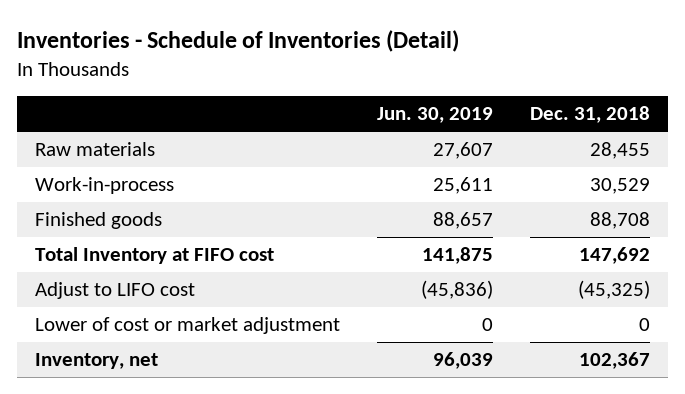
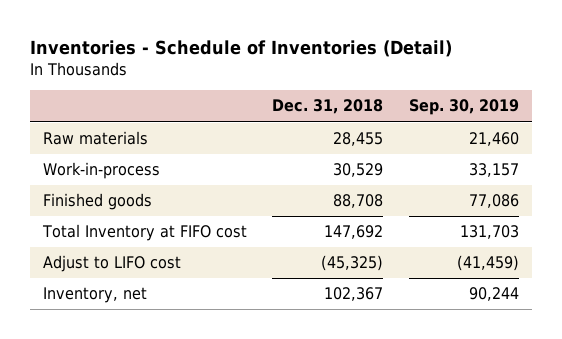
[376,107,493,124] Jun. 30, 2019 -> none
none -> [408,99,519,116] Sep. 30, 2019
[35,317,341,335] Lower of cost or market adjustment -> none

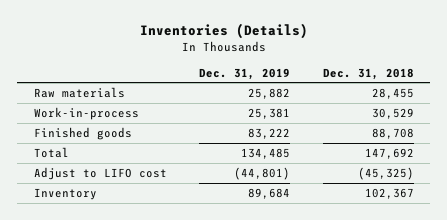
[29,39,452,57] Inventories - Schedule of Inventories (Detail) -> [139,23,308,40] Inventories (Details)
[408,99,519,116] Sep. 30, 2019 -> none
none -> [199,67,291,80] Dec. 31, 2019
[41,224,247,242] Total Inventory at FIFO cost -> [33,146,69,158] Total
[42,287,147,304] Inventory, net -> [33,187,97,200] Inventory

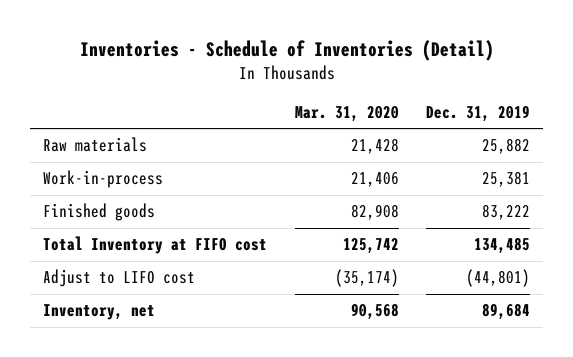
[139,23,308,40] Inventories (Details) -> [79,40,494,62] Inventories - Schedule of Inventories (Detail)
[322,67,414,80] Dec. 31, 2018 -> none
none -> [294,105,399,122] Mar. 31, 2020
[33,146,69,158] Total -> [43,236,268,255] Total Inventory at FIFO cost
[33,187,97,200] Inventory -> [43,304,156,321] Inventory, net

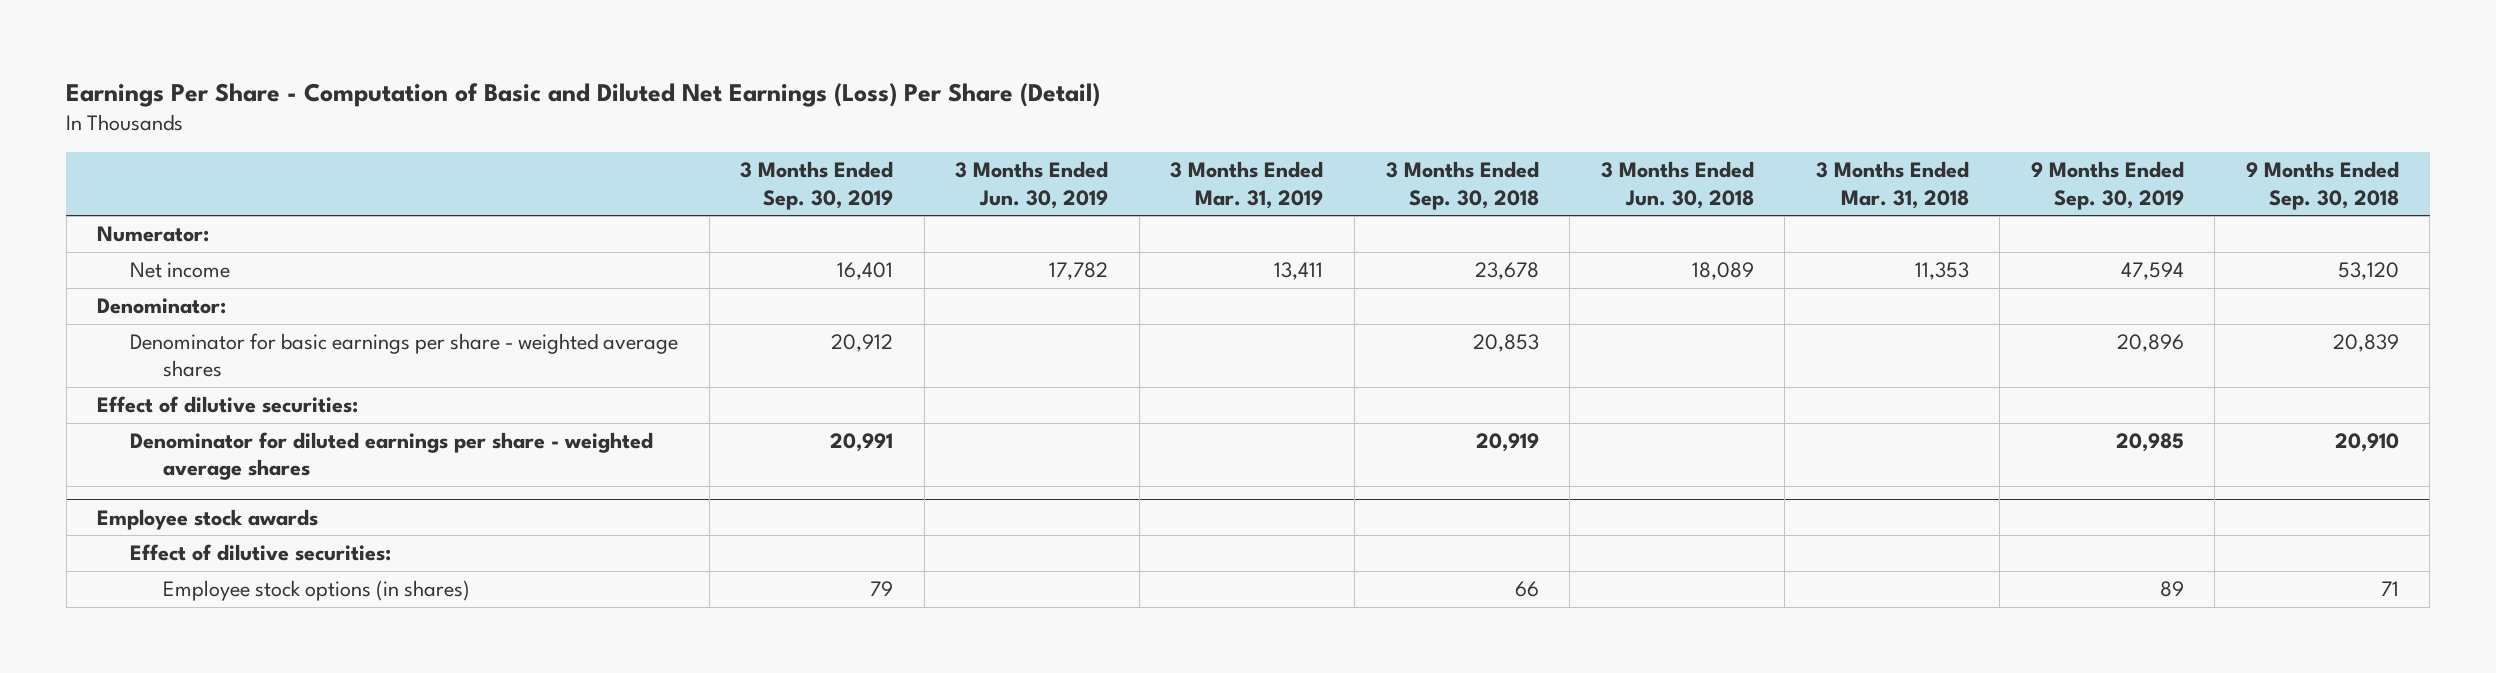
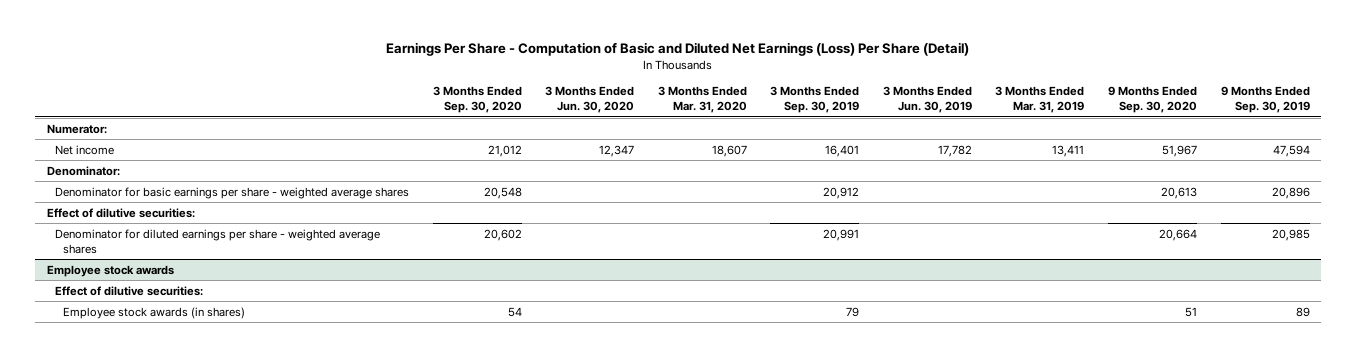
[1385,161,1539,210] 3 Months Ended Sep. 30, 2018 -> none
[1600,161,1754,209] 3 Months Ended Jun. 30, 2018 -> none
[1815,161,1969,209] 3 Months Ended Mar. 31, 2018 -> none
[2245,161,2399,210] 9 Months Ended Sep. 30, 2018 -> none
none -> [432,86,522,114] 3 Months Ended Sep. 30, 2020
none -> [545,86,635,114] 3 Months Ended Jun. 30, 2020
none -> [657,86,747,114] 3 Months Ended Mar. 31, 2020
none -> [1108,86,1198,114] 9 Months Ended Sep. 30, 2020
[163,580,471,602] Employee stock options (in shares) -> [63,306,246,319] Employee stock awards (in shares)

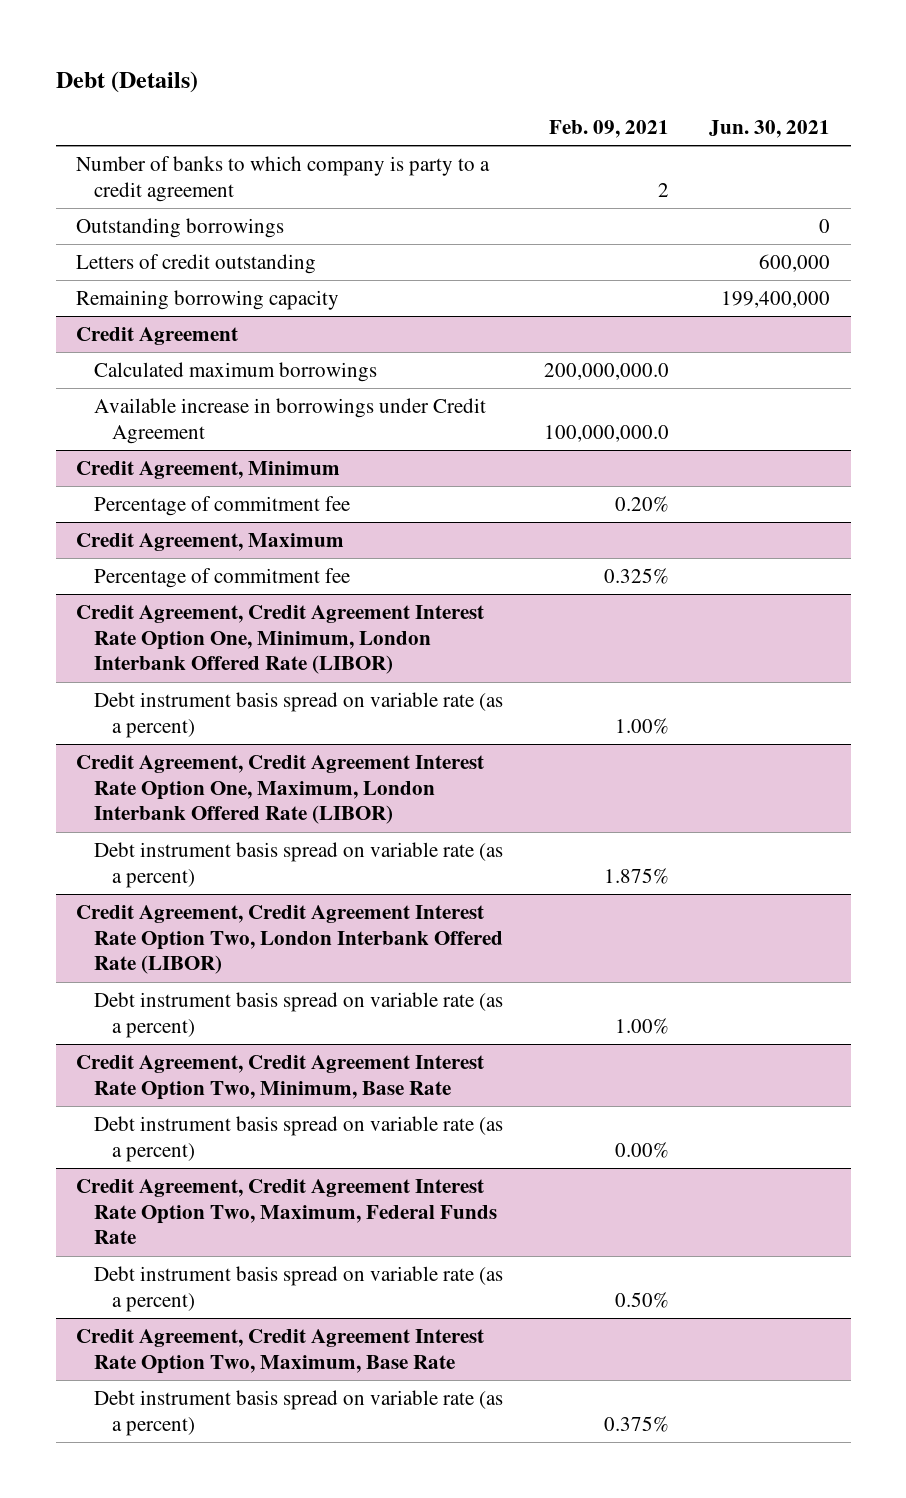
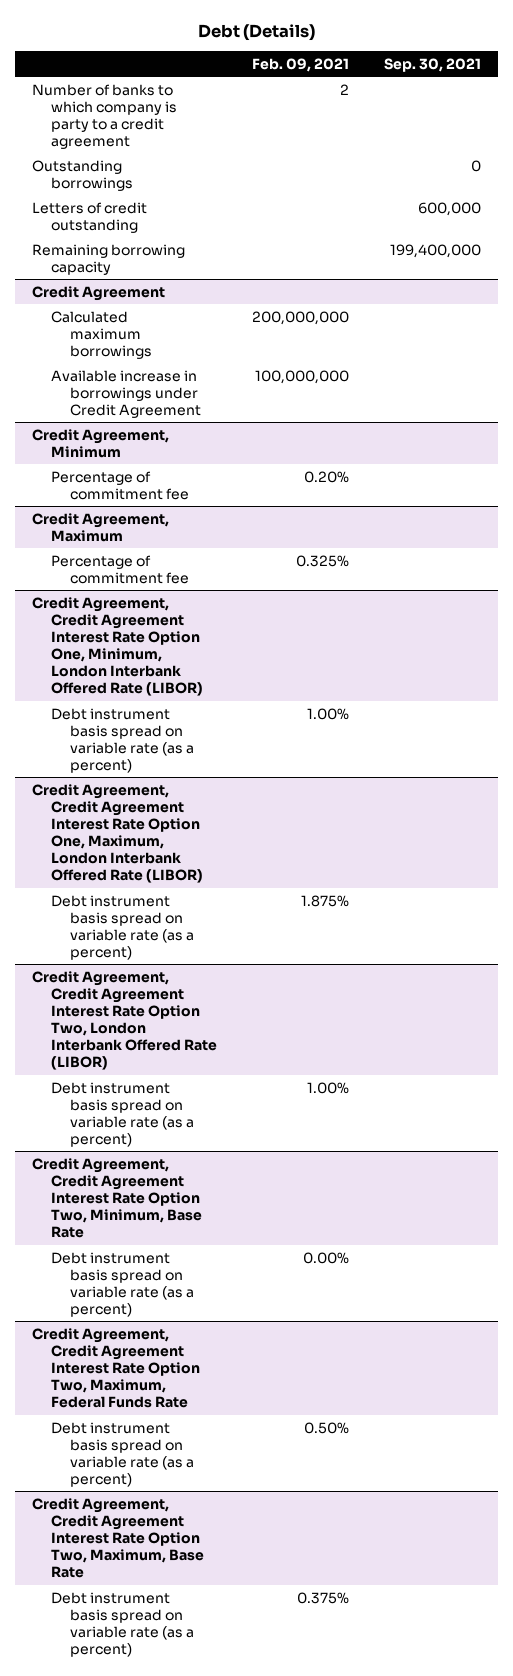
[709,119,831,138] Jun. 30, 2021 -> none
none -> [383,58,481,73] Sep. 30, 2021
[543,362,669,380] 200,000,000.0 -> [251,310,349,325] 200,000,000
[543,424,669,442] 100,000,000.0 -> [254,369,349,384] 100,000,000

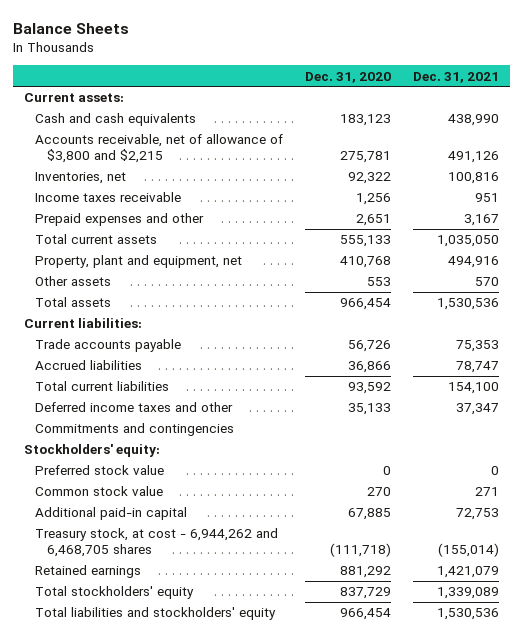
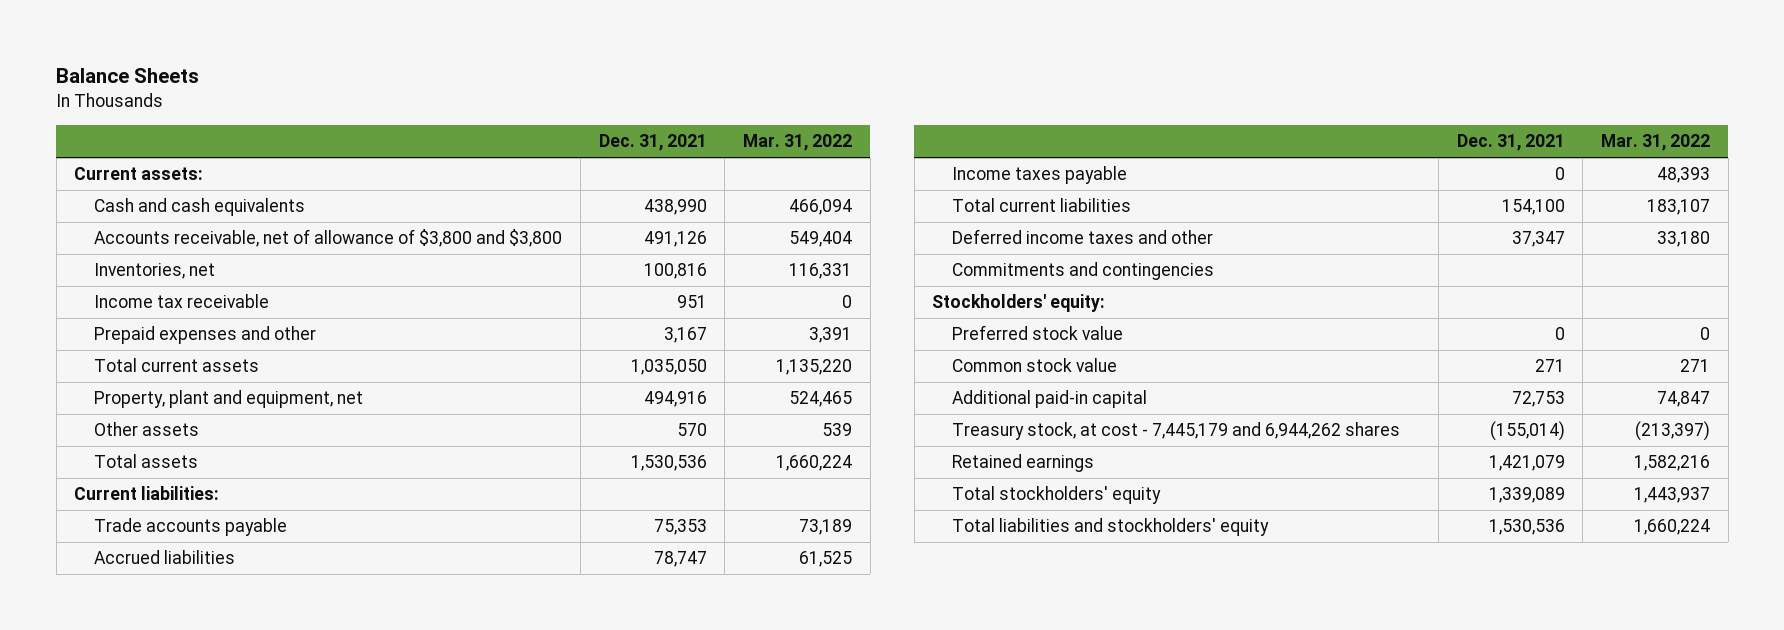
[305,71,392,83] Dec. 31, 2020 -> none
none -> [742,134,852,152] Mar. 31, 2022
[35,134,284,164] Accounts receivable, net of allowance of $3,800 and $2,215 -> [94,229,563,248] Accounts receivable, net of allowance of $3,800 and $3,800
[35,192,182,203] Income taxes receivable -> [94,294,270,309] Income tax receivable
none -> [952,166,1128,185] Income taxes payable
[35,528,279,558] Treasury stock, at cost - 6,944,262 and 6,468,705 shares -> [952,422,1401,441] Treasury stock, at cost - 7,445,179 and 6,944,262 shares

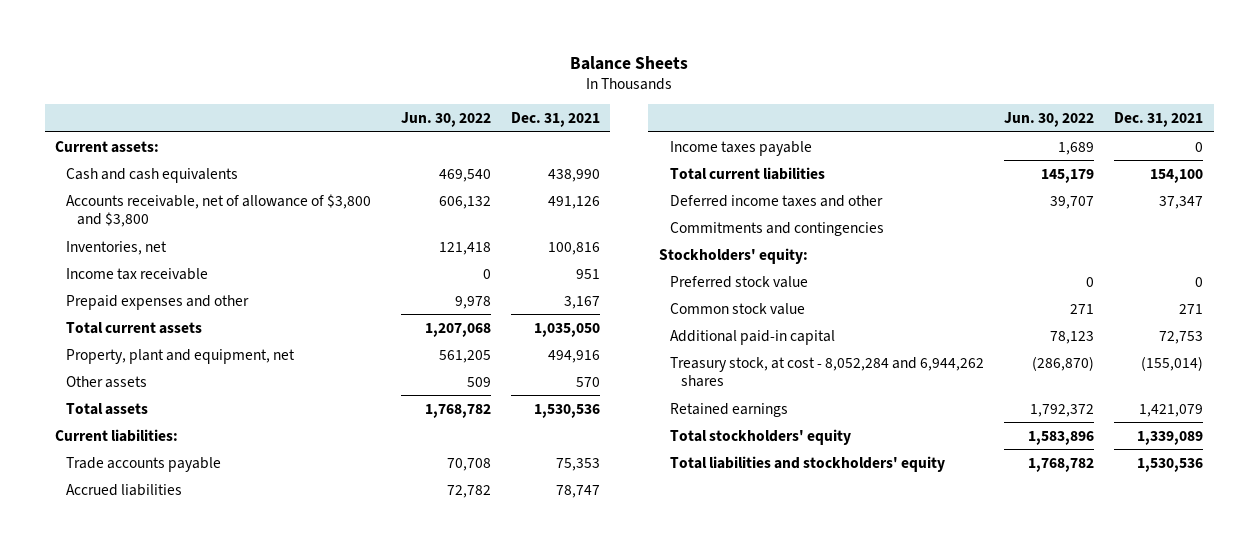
[742,134,852,152] Mar. 31, 2022 -> none
none -> [400,112,491,128] Jun. 30, 2022
[952,422,1401,441] Treasury stock, at cost - 7,445,179 and 6,944,262 shares -> [669,356,984,388] Treasury stock, at cost - 8,052,284 and 6,944,262 shares

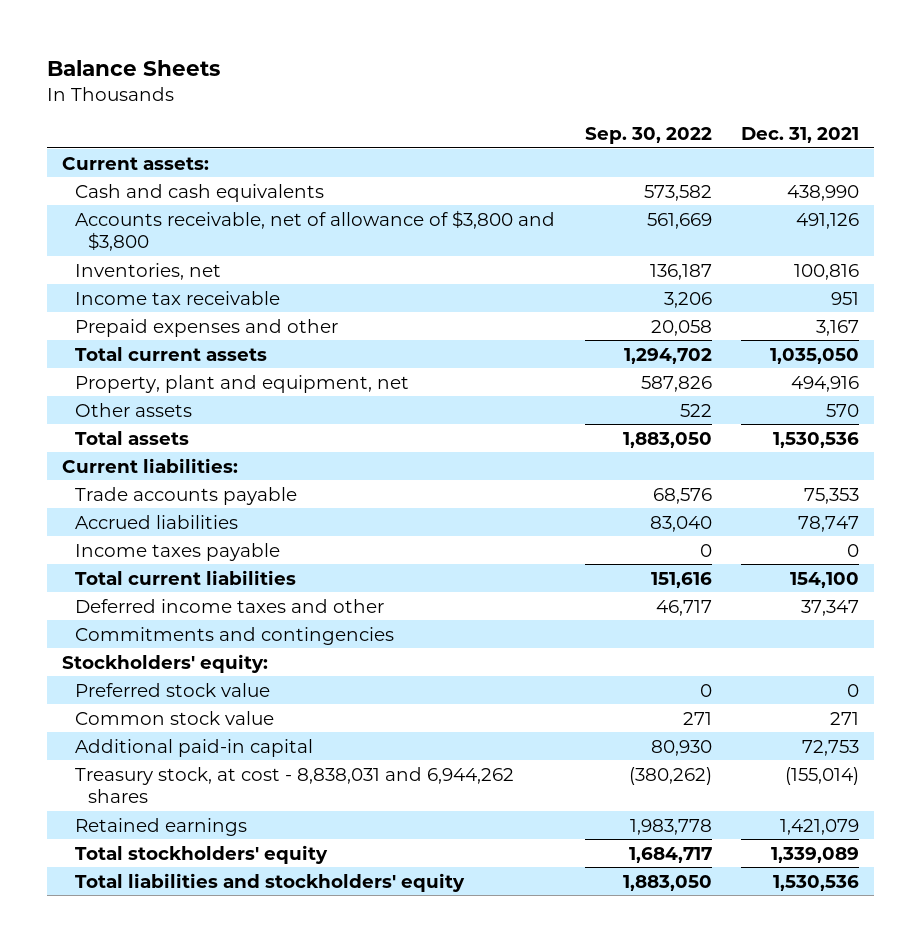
[400,112,491,128] Jun. 30, 2022 -> none
none -> [584,127,712,145] Sep. 30, 2022
[669,356,984,388] Treasury stock, at cost - 8,052,284 and 6,944,262 shares -> [74,766,514,804] Treasury stock, at cost - 8,838,031 and 6,944,262 shares

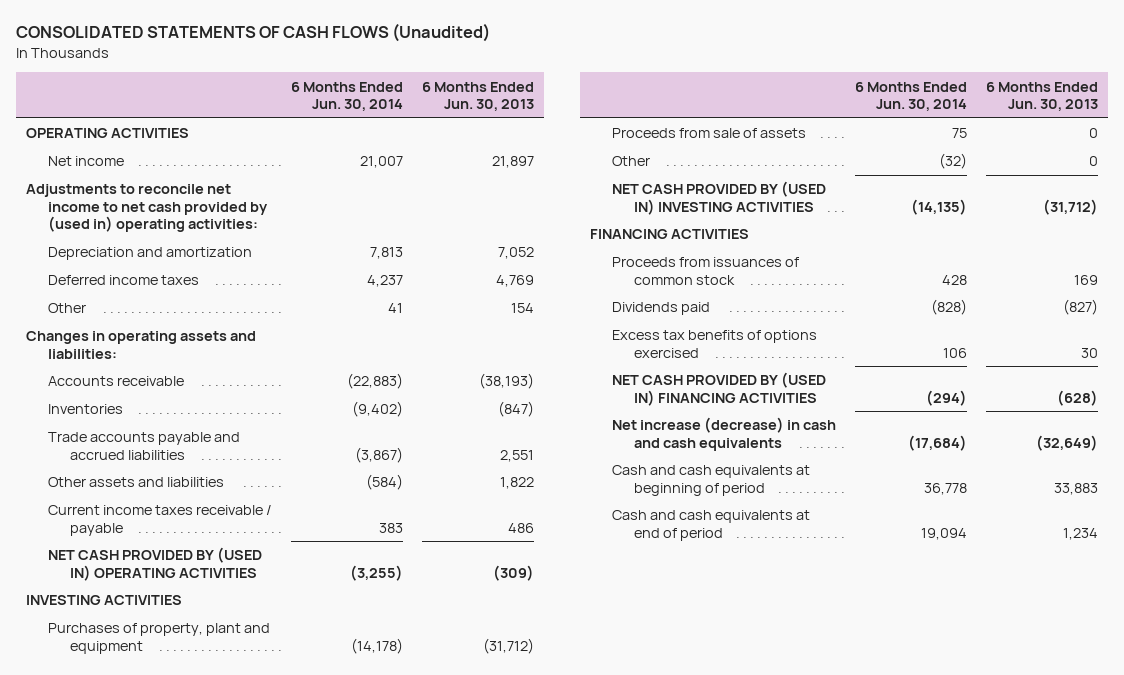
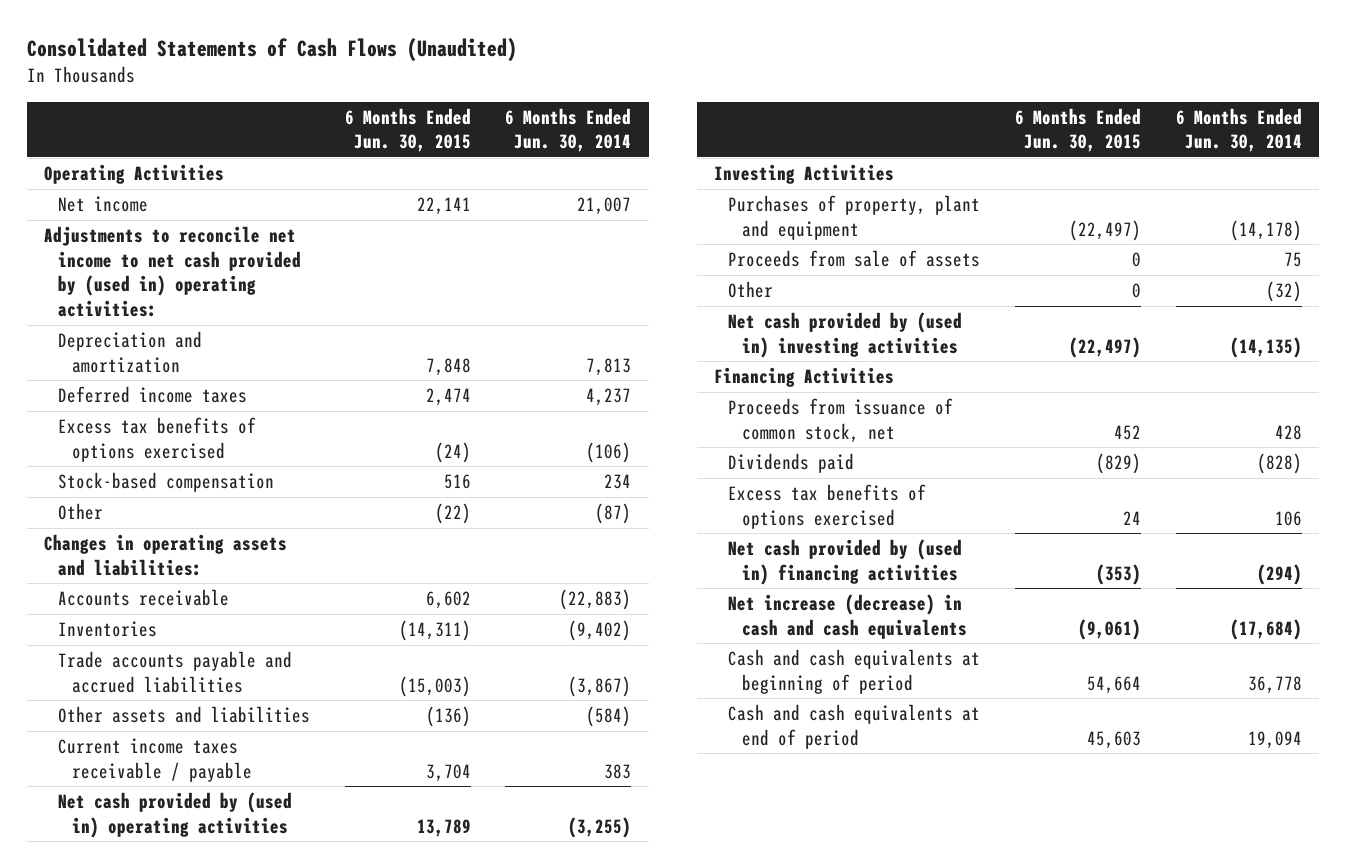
[16,23,491,43] CONSOLIDATED STATEMENTS OF CASH FLOWS (Unaudited) -> [26,38,517,63] Consolidated Statements of Cash Flows (Unaudited)
[422,81,535,111] 6 Months Ended Jun. 30, 2013 -> none
none -> [344,107,471,153] 6 Months Ended Jun. 30, 2015
[25,128,189,139] OPERATING ACTIVITIES -> [43,164,224,185] Operating Activities
none -> [57,417,256,462] Excess tax benefits of options exercised
none -> [57,472,274,493] Stock-based compensation
[388,303,404,314] 41 -> [595,503,632,525] (87)
[47,547,262,581] NET CASH PROVIDED BY (USED IN) OPERATING ACTIVITIES -> [57,792,292,838] Net cash provided by (used in) operating activities
[25,595,182,606] INVESTING ACTIVITIES -> [714,164,895,185] Investing Activities
[611,181,826,215] NET CASH PROVIDED BY (USED IN) INVESTING ACTIVITIES -> [728,312,963,358] Net cash provided by (used in) investing activities
[589,229,749,240] FINANCING ACTIVITIES -> [714,367,895,388] Financing Activities
[611,257,799,285] Proceeds from issuances of common stock -> [728,398,954,443] Proceeds from issuance of common stock, net
[611,372,826,406] NET CASH PROVIDED BY (USED IN) FINANCING ACTIVITIES -> [728,539,963,585] Net cash provided by (used in) financing activities

